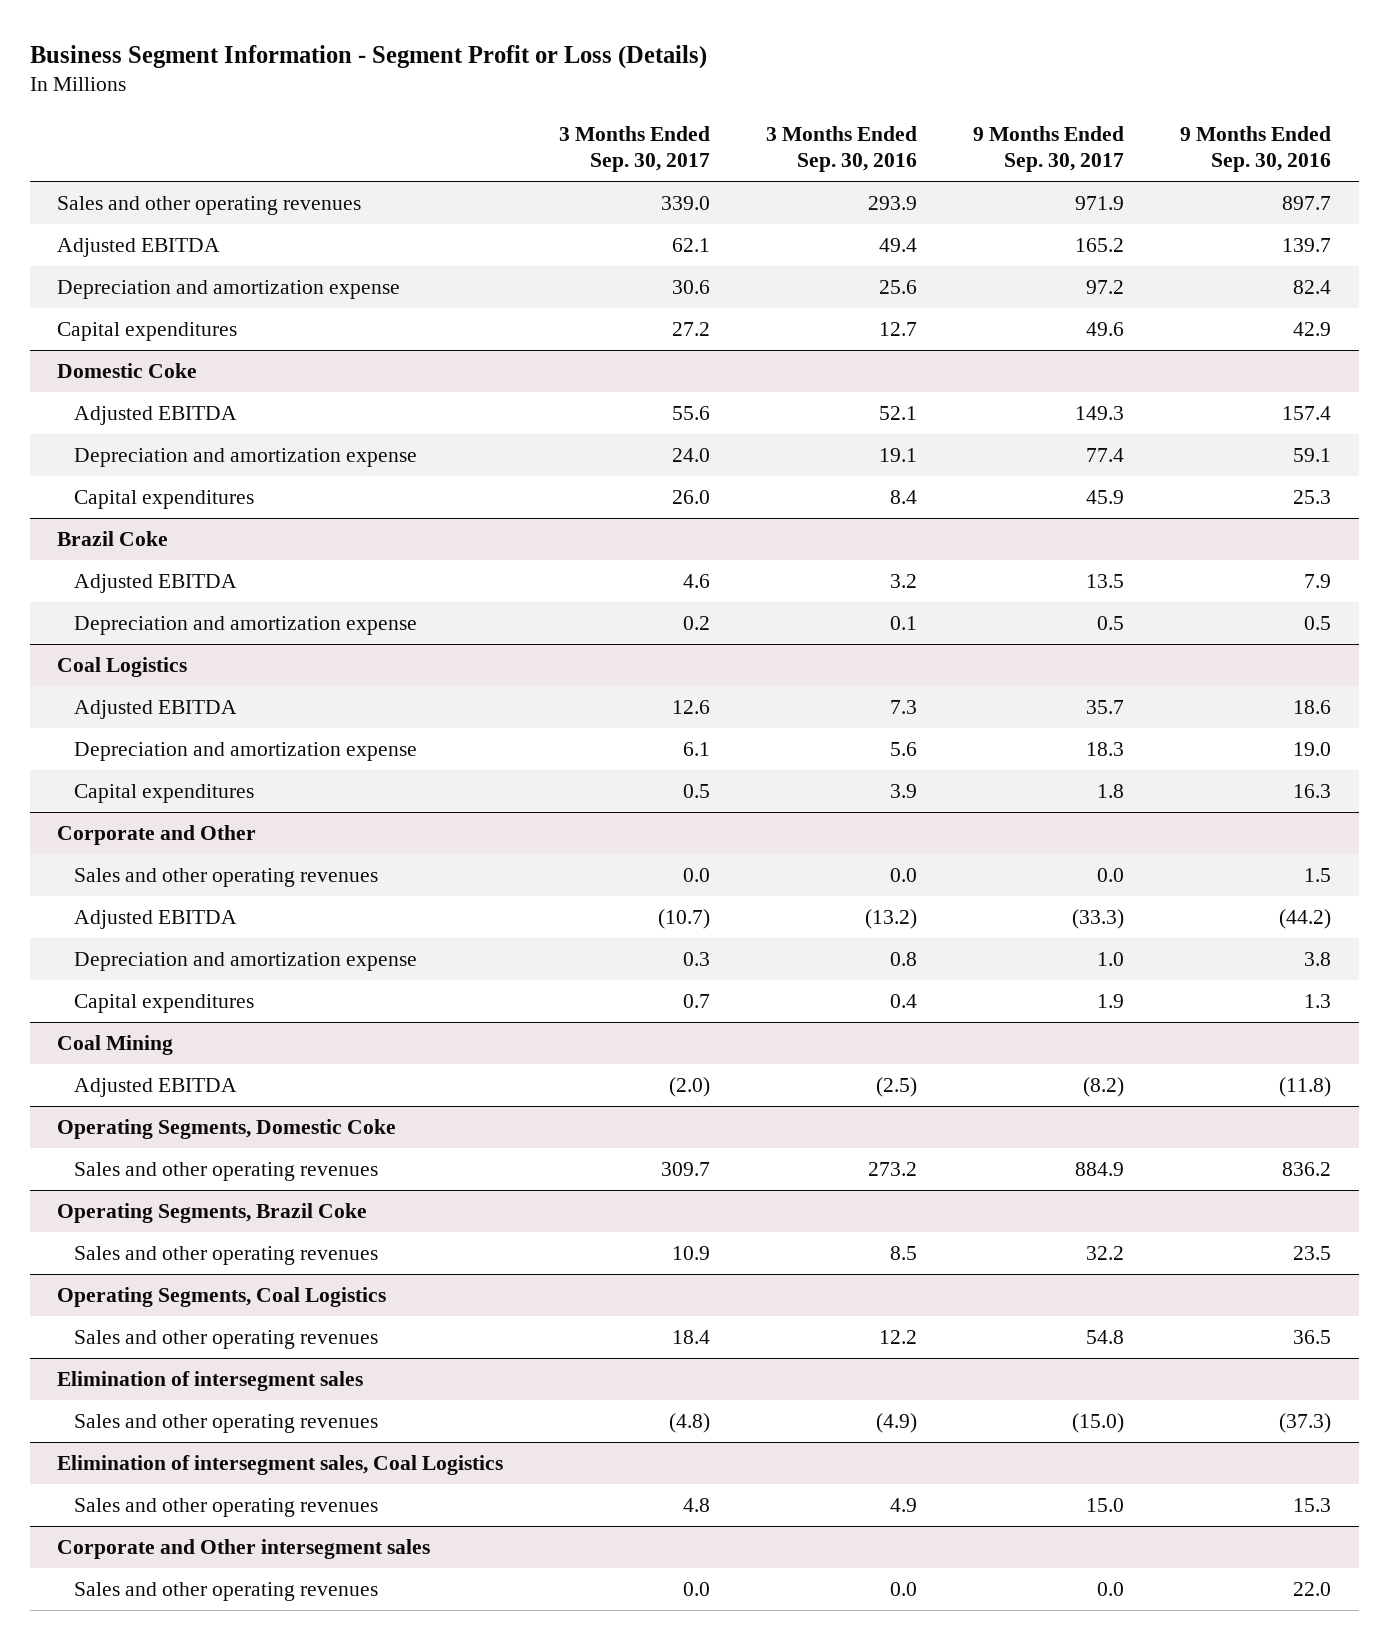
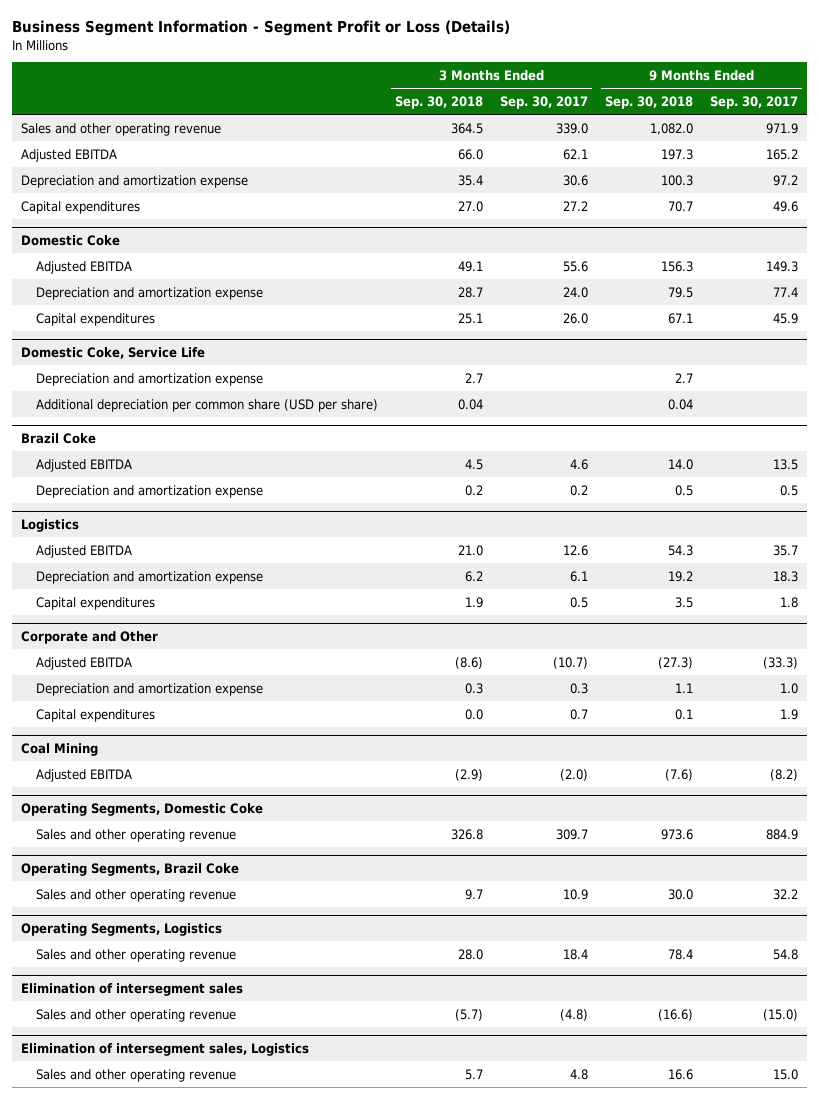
[766,125,918,173] 3 Months Ended Sep. 30, 2016 -> none
[1179,125,1331,173] 9 Months Ended Sep. 30, 2016 -> none
none -> [395,95,484,109] Sep. 30, 2018
none -> [605,95,694,109] Sep. 30, 2018
[57,195,362,215] Sales and other operating revenues -> [20,122,221,136] Sales and other operating revenue
none -> [20,346,205,359] Domestic Coke, Service Life
none -> [36,372,264,386] Depreciation and amortization expense
none -> [36,398,379,412] Additional depreciation per common share (USD per share)
[57,656,188,677] Coal Logistics -> [20,518,79,532] Logistics
[74,867,379,887] Sales and other operating revenues -> none
[74,1161,379,1181] Sales and other operating revenues -> [36,828,237,842] Sales and other operating revenue
[74,1245,379,1265] Sales and other operating revenues -> [36,888,237,902] Sales and other operating revenue
[57,1286,387,1307] Operating Segments, Coal Logistics -> [20,922,222,936] Operating Segments, Logistics
[74,1329,379,1349] Sales and other operating revenues -> [36,948,237,962] Sales and other operating revenue
[57,1538,431,1559] Corporate and Other intersegment sales -> none
[74,1581,379,1601] Sales and other operating revenues -> none
[74,1413,379,1433] Sales and other operating revenues -> [36,1008,237,1022] Sales and other operating revenue
[57,1454,504,1475] Elimination of intersegment sales, Coal Logistics -> [20,1042,309,1056] Elimination of intersegment sales, Logistics
[74,1497,379,1517] Sales and other operating revenues -> [36,1068,237,1082] Sales and other operating revenue

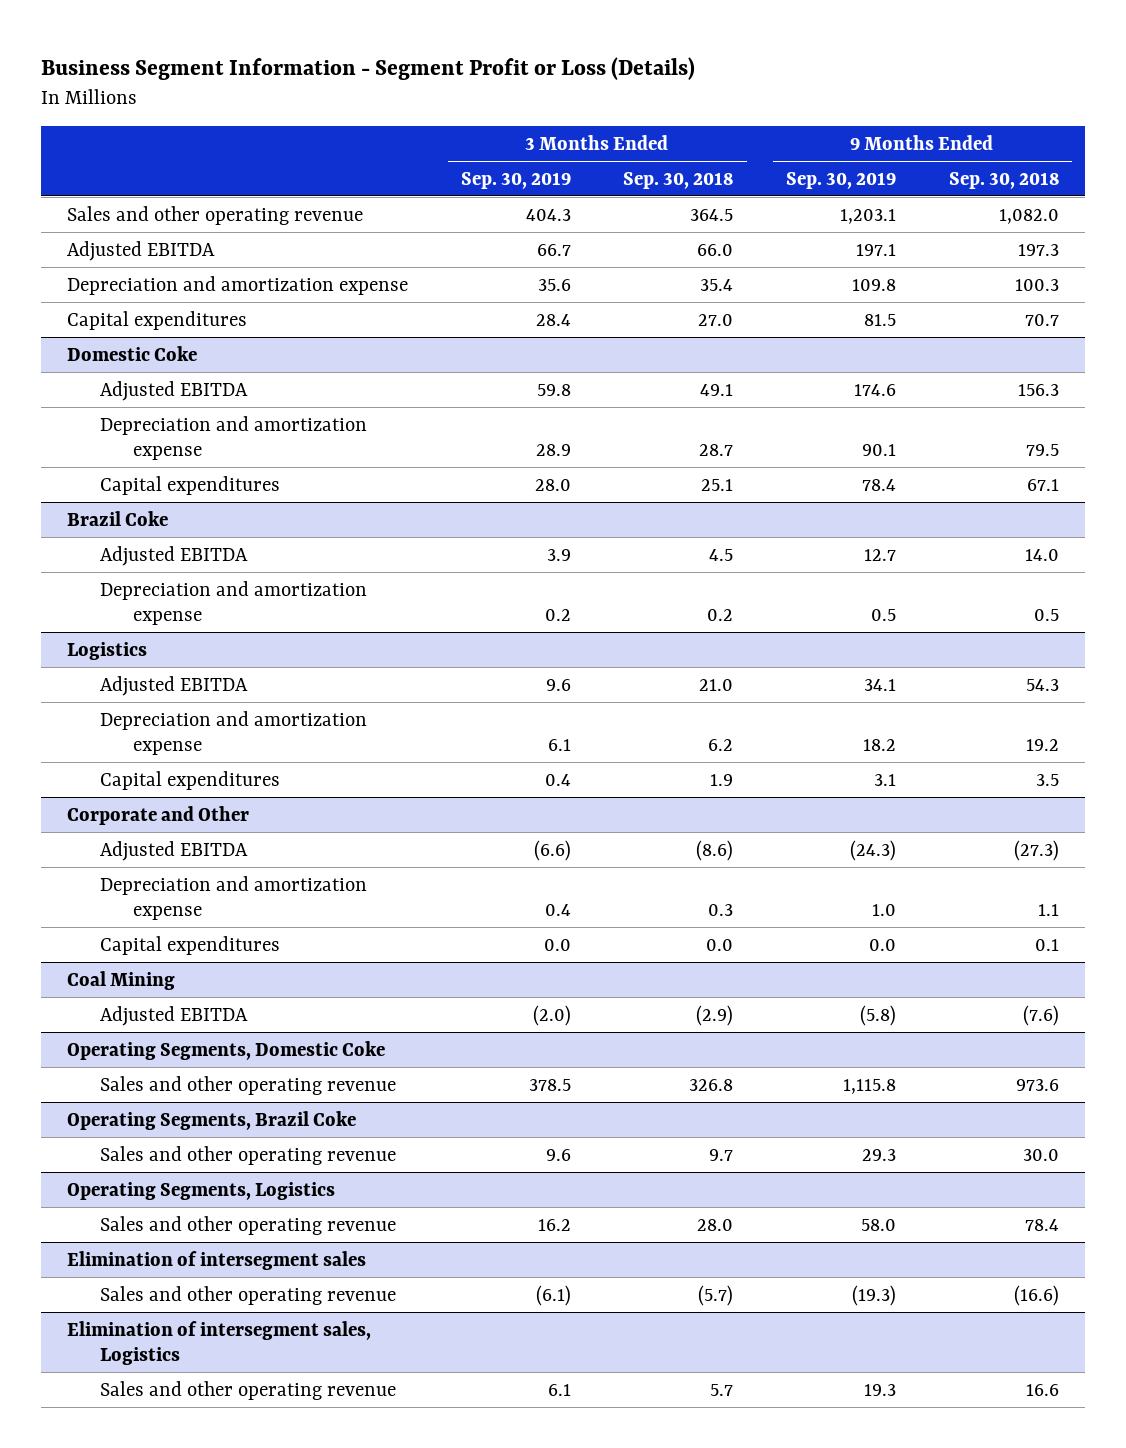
[500,95,589,109] Sep. 30, 2017 -> none
[710,95,799,109] Sep. 30, 2017 -> none
none -> [460,171,571,189] Sep. 30, 2019
none -> [786,171,897,189] Sep. 30, 2019
[20,346,205,359] Domestic Coke, Service Life -> none
[36,372,264,386] Depreciation and amortization expense -> none
[36,398,379,412] Additional depreciation per common share (USD per share) -> none

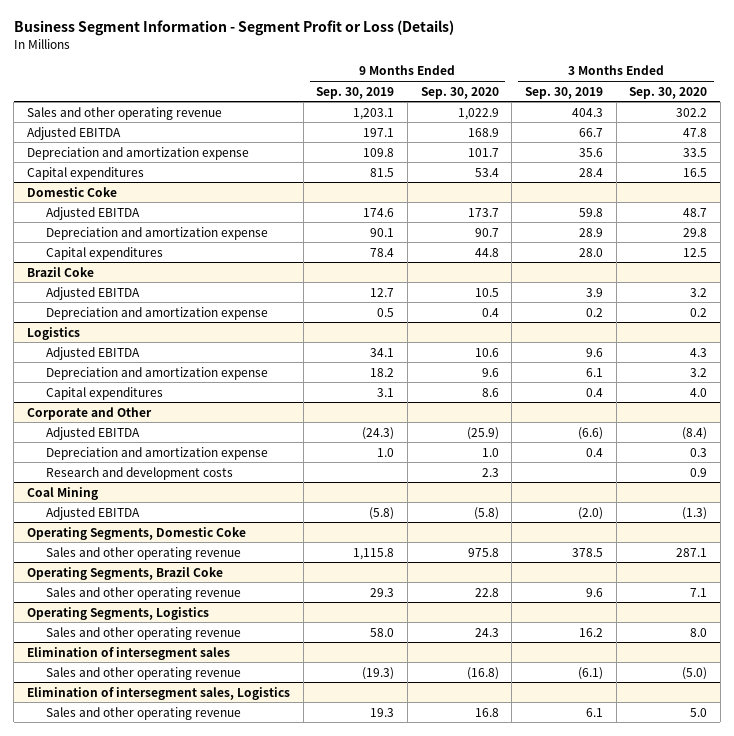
[623,171,734,189] Sep. 30, 2018 -> none
[948,171,1059,189] Sep. 30, 2018 -> none
none -> [420,86,499,99] Sep. 30, 2020
none -> [629,86,708,99] Sep. 30, 2020
[99,935,280,955] Capital expenditures -> none
none -> [45,466,233,480] Research and development costs

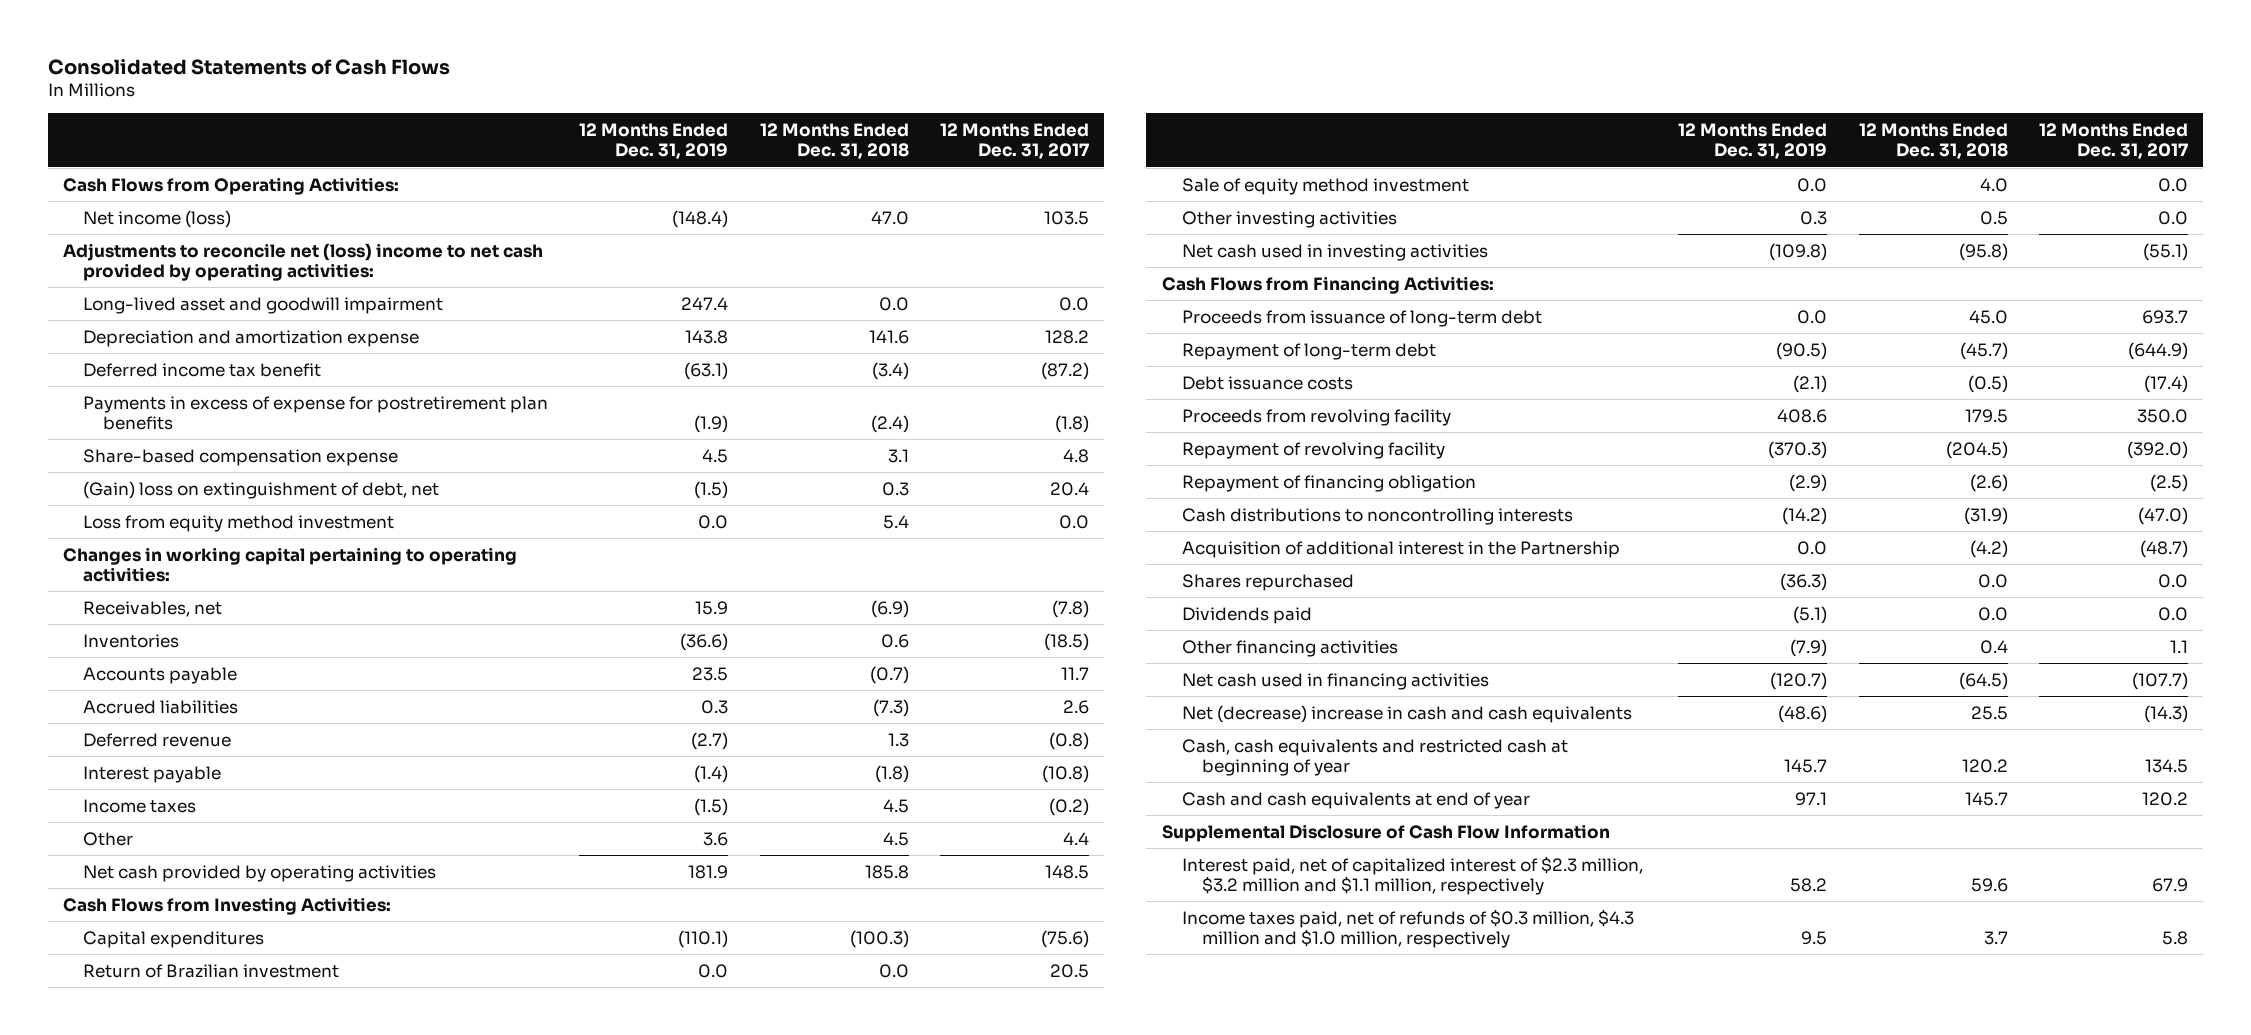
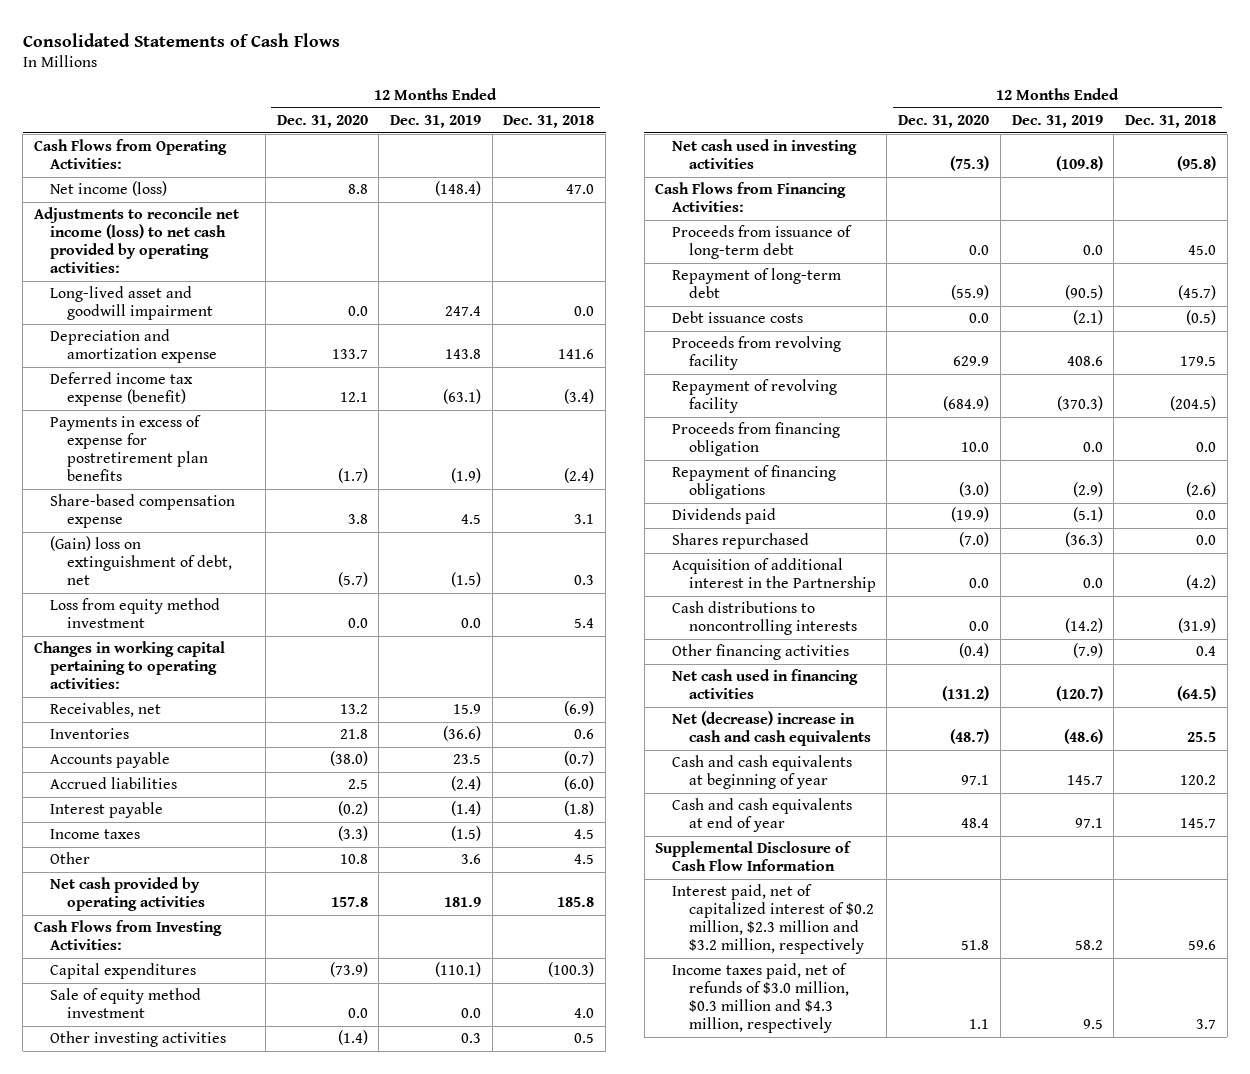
[939,122,1089,160] 12 Months Ended Dec. 31, 2017 -> none
none -> [276,115,368,129] Dec. 31, 2020
[63,242,544,282] Adjustments to reconcile net (loss) income to net cash provided by operating activities: -> [33,207,239,274] Adjustments to reconcile net income (loss) to net cash provided by operating activities:
[83,362,322,377] Deferred income tax benefit -> [50,372,194,407] Deferred income tax expense (benefit)
[83,732,232,747] Deferred revenue -> none
[701,699,729,714] 0.3 -> [450,776,481,792] (2.4)
[872,698,909,717] (7.3) -> [564,776,595,792] (6.0)
[83,963,340,978] Return of Brazilian investment -> none
none -> [672,422,841,457] Proceeds from financing obligation
[1181,474,1476,492] Repayment of financing obligation -> [672,465,837,500] Repayment of financing obligations
[1181,573,1354,591] Shares repurchased -> [672,533,810,550] Shares repurchased
[1181,540,1620,558] Acquisition of additional interest in the Partnership -> [672,558,876,593] Acquisition of additional interest in the Partnership
[1181,507,1573,525] Cash distributions to noncontrolling interests -> [672,601,857,636] Cash distributions to noncontrolling interests
[1181,738,1568,777] Cash, cash equivalents and restricted cash at beginning of year -> [672,755,853,790] Cash and cash equivalents at beginning of year
[1181,855,1643,896] Interest paid, net of capitalized interest of $2.3 million, $3.2 million and $1.1 million, respectively -> [672,884,874,955] Interest paid, net of capitalized interest of $0.2 million, $2.3 million and $3.2 million, respectively
[1181,908,1634,949] Income taxes paid, net of refunds of $0.3 million, $4.3 million and $1.0 million, respectively -> [672,963,849,1034] Income taxes paid, net of refunds of $3.0 million, $0.3 million and $4.3 million, respectively

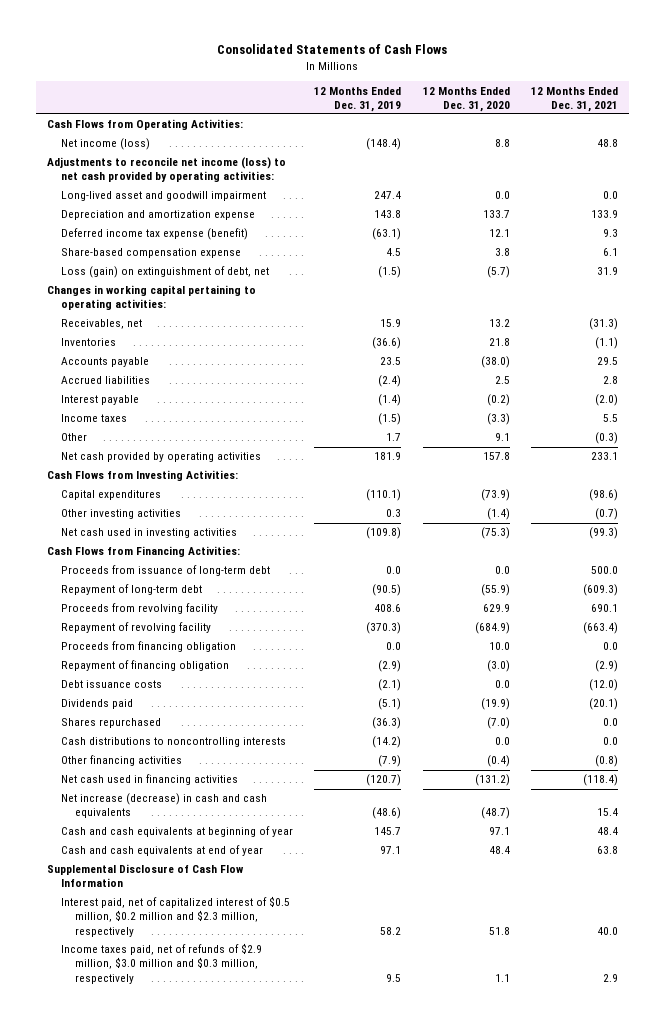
[503,115,595,129] Dec. 31, 2018 -> none
none -> [530,86,618,112] 12 Months Ended Dec. 31, 2021
[50,415,209,482] Payments in excess of expense for postretirement plan benefits -> none
[50,598,221,629] Loss from equity method investment -> none
[50,536,233,586] (Gain) loss on extinguishment of debt, net -> [60,266,269,279] Loss (gain) on extinguishment of debt, net
[339,854,368,865] 10.8 -> [494,433,510,442] 9.1
[460,854,481,865] 3.6 -> [386,433,402,442] 1.7
[50,988,202,1019] Sale of equity method investment -> none
[672,465,837,500] Repayment of financing obligations -> [60,660,229,672] Repayment of financing obligation
[672,311,804,324] Debt issuance costs -> [60,680,162,689] Debt issuance costs
[672,558,876,593] Acquisition of additional interest in the Partnership -> none
[672,711,871,747] Net (decrease) increase in cash and cash equivalents -> [60,793,267,819] Net increase (decrease) in cash and cash equivalents
[672,884,874,955] Interest paid, net of capitalized interest of $0.2 million, $2.3 million and $3.2 million, respectively -> [60,896,290,937] Interest paid, net of capitalized interest of $0.5 million, $0.2 million and $2.3 million, respectively
[672,963,849,1034] Income taxes paid, net of refunds of $3.0 million, $0.3 million and $4.3 million, respectively -> [60,943,262,984] Income taxes paid, net of refunds of $2.9 million, $3.0 million and $0.3 million, respectively

